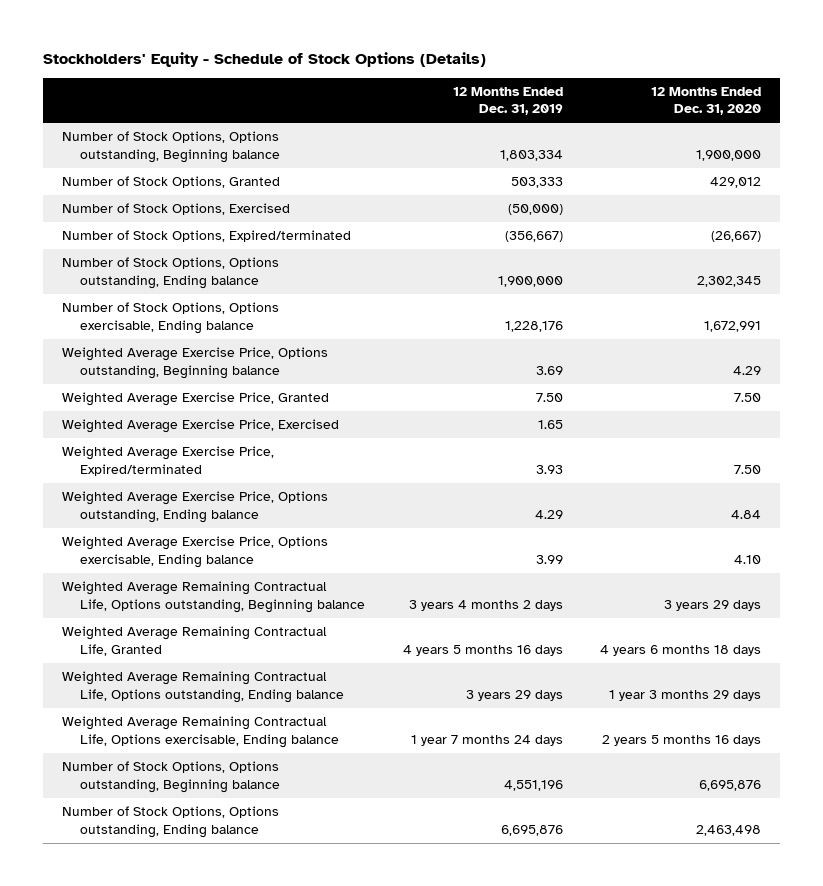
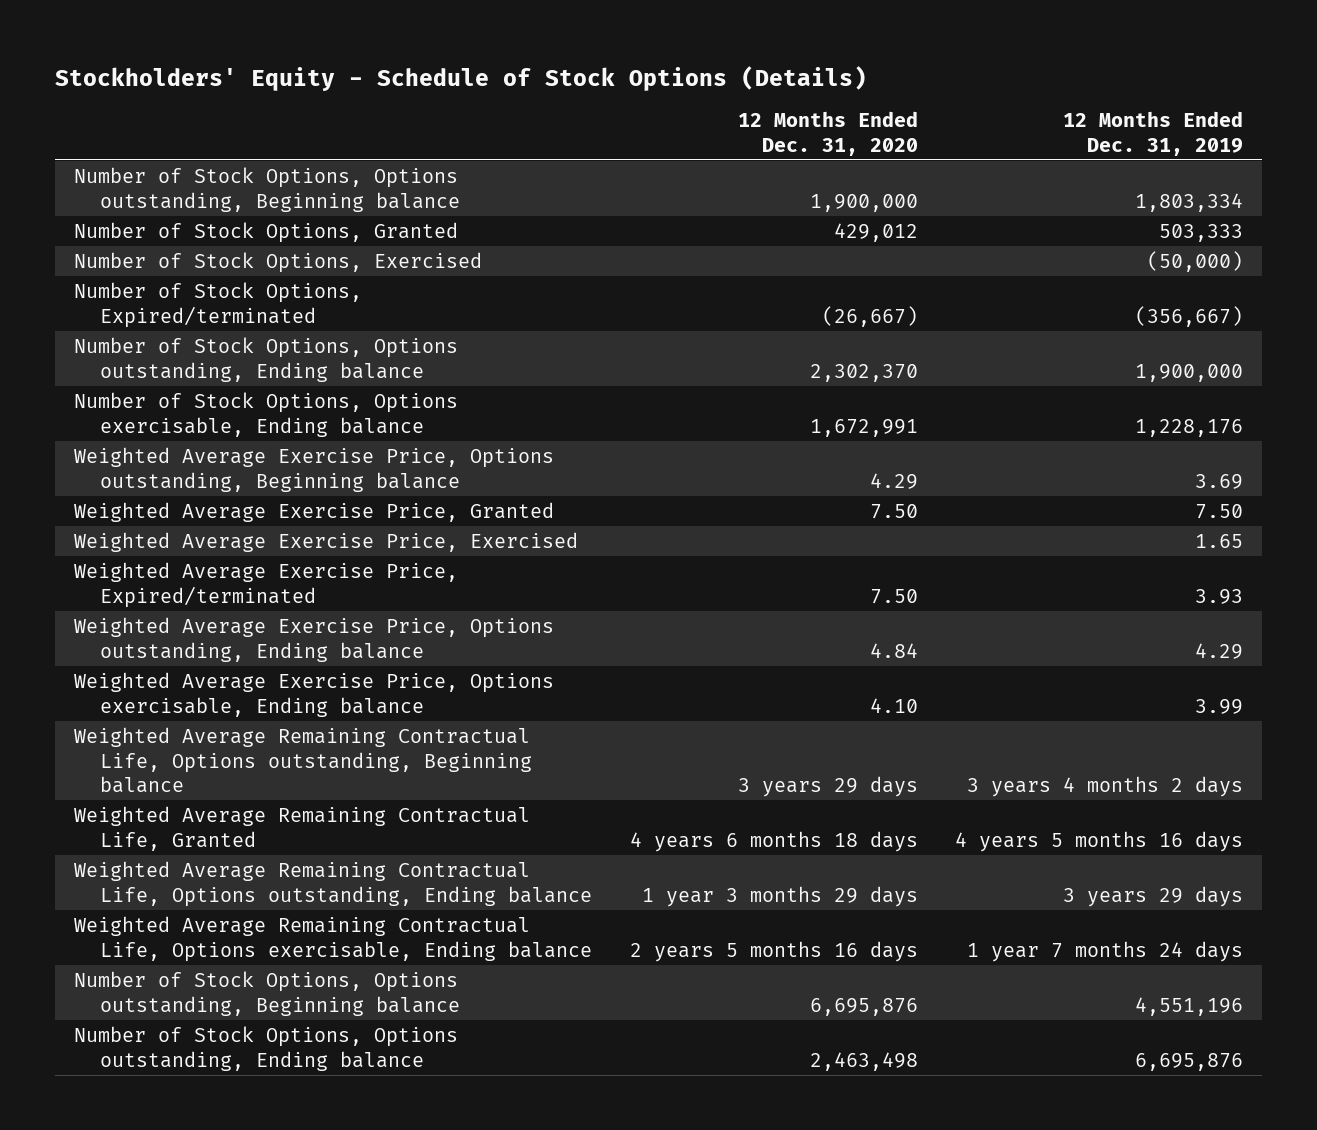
[696,275,761,287] 2,302,345 -> [809,363,918,382] 2,302,370

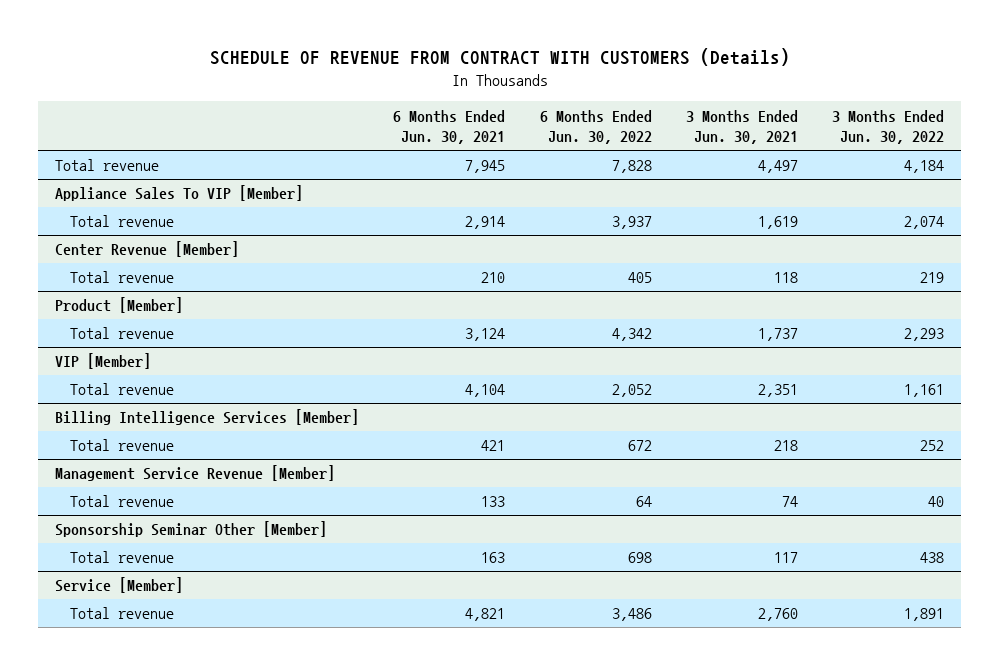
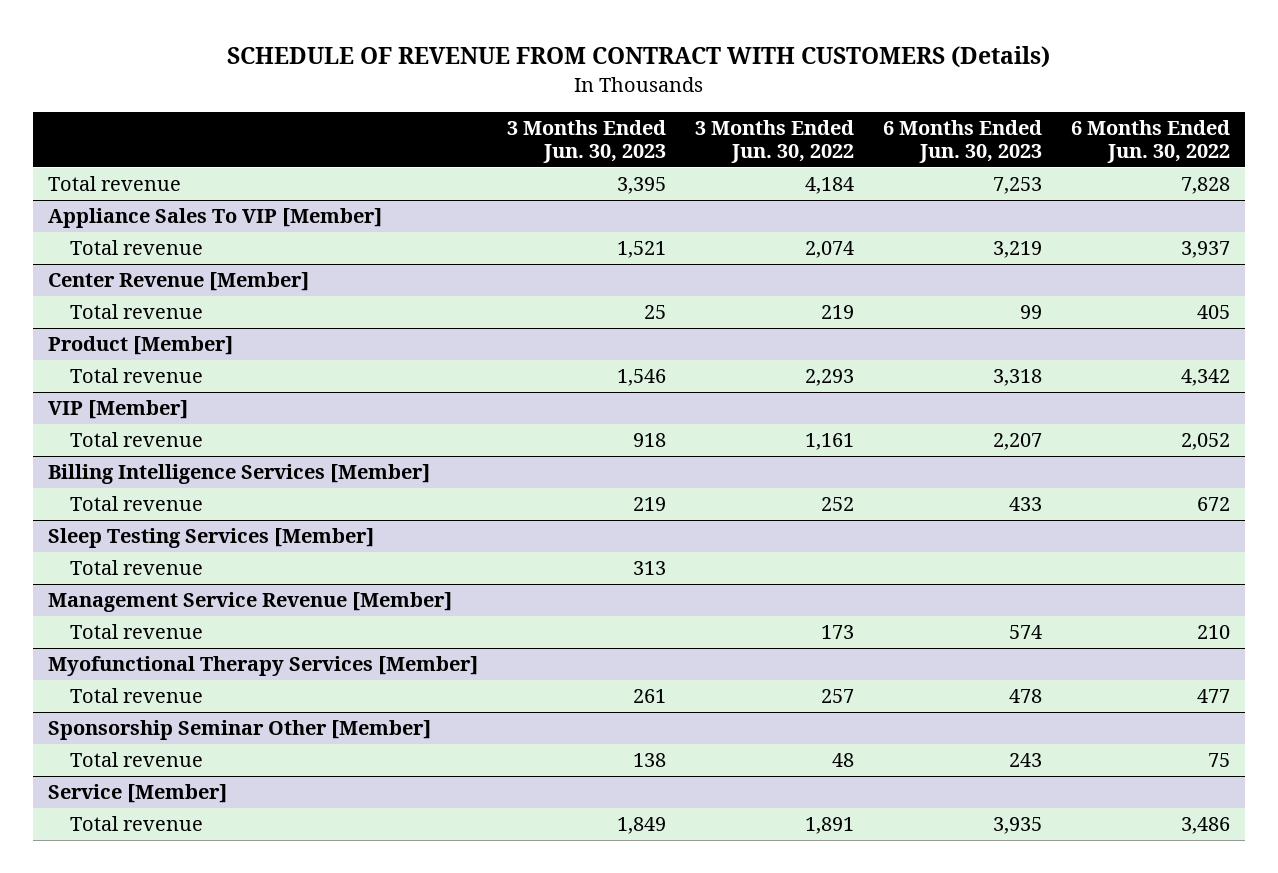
[393,109,506,145] 6 Months Ended Jun. 30, 2021 -> none
[685,109,798,145] 3 Months Ended Jun. 30, 2021 -> none
none -> [506,119,666,164] 3 Months Ended Jun. 30, 2023
none -> [882,119,1042,164] 6 Months Ended Jun. 30, 2023
none -> [47,528,374,549] Sleep Testing Services [Member]
none -> [69,560,203,576] Total revenue
[635,496,652,508] 64 -> [1197,625,1231,640] 210
[928,496,945,508] 40 -> [820,625,854,640] 173
none -> [47,656,478,677] Myofunctional Therapy Services [Member]
none -> [69,688,203,704] Total revenue
[627,552,652,564] 698 -> [1208,753,1231,768] 75
[920,552,945,564] 438 -> [831,753,854,768] 48

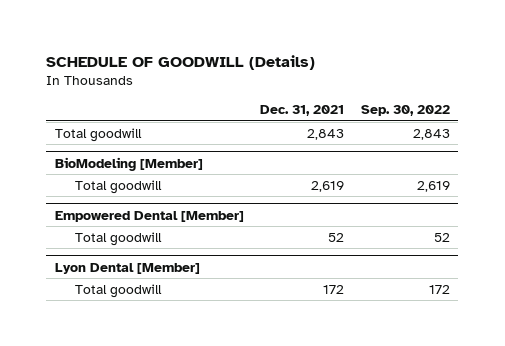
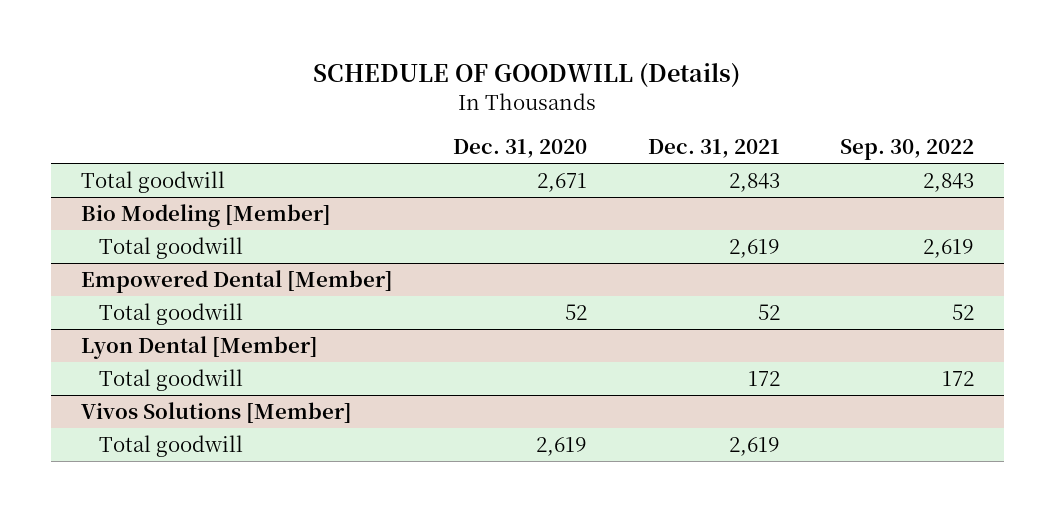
none -> [453,139,588,159] Dec. 31, 2020
[54,156,203,171] BioModeling [Member] -> [80,203,331,227] Bio Modeling [Member]
none -> [80,401,352,423] Vivos Solutions [Member]
none -> [99,434,244,457] Total goodwill

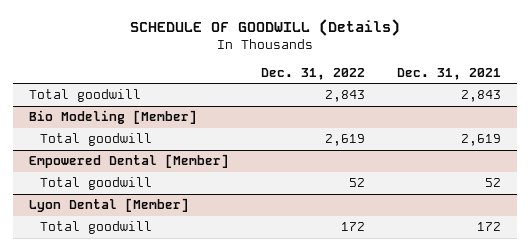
[453,139,588,159] Dec. 31, 2020 -> none
[839,139,974,161] Sep. 30, 2022 -> none
none -> [260,67,365,80] Dec. 31, 2022
[80,401,352,423] Vivos Solutions [Member] -> none
[99,434,244,457] Total goodwill -> none

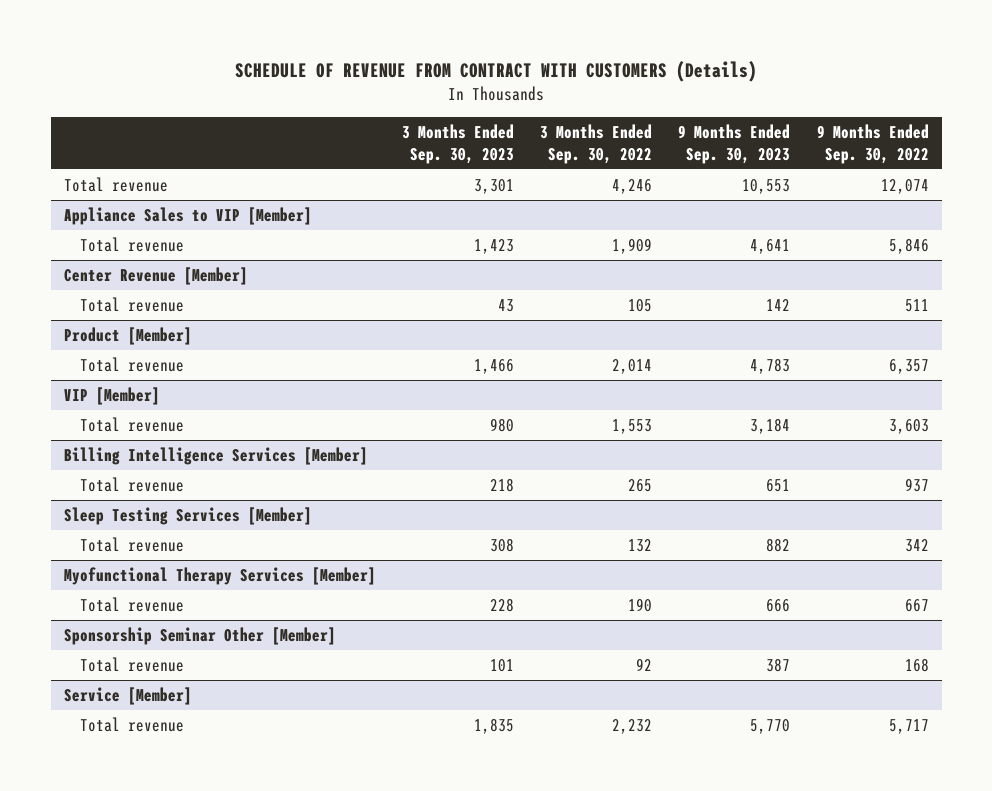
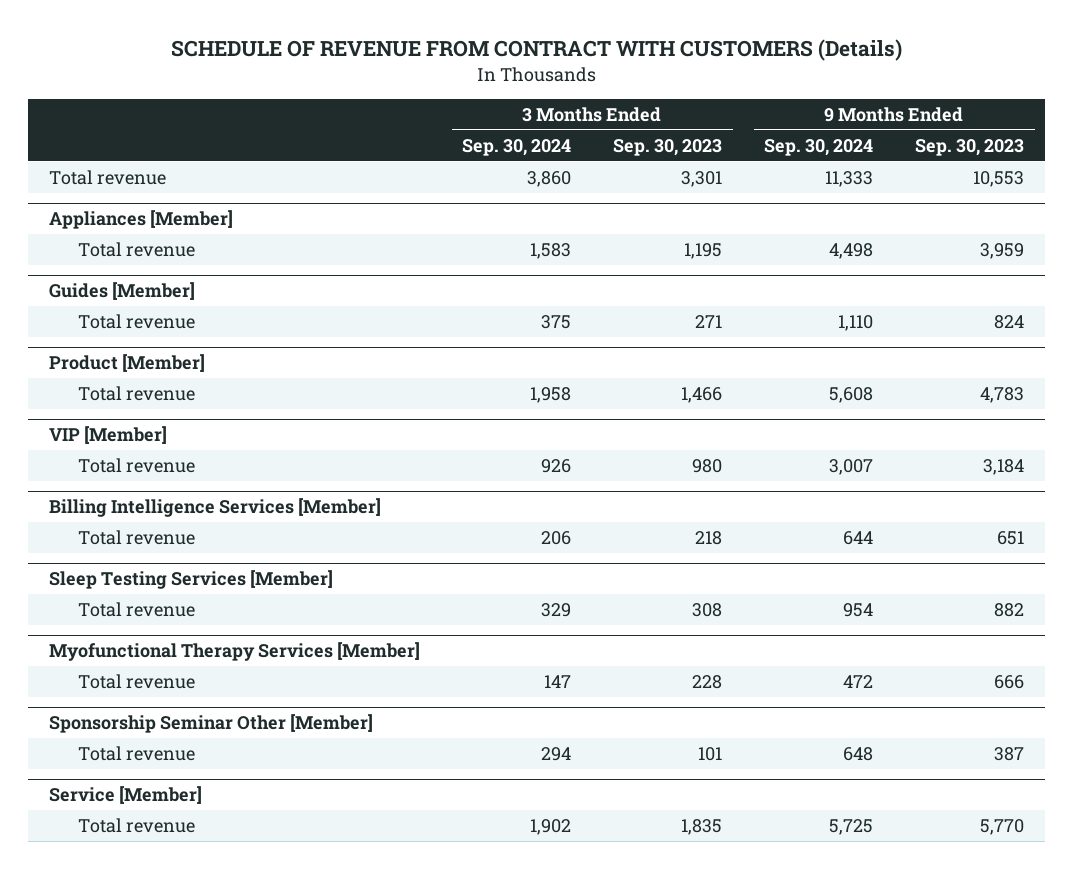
[540,124,653,164] 3 Months Ended Sep. 30, 2022 -> none
[816,124,929,164] 9 Months Ended Sep. 30, 2022 -> none
none -> [462,138,572,156] Sep. 30, 2024
none -> [764,138,874,156] Sep. 30, 2024
[63,206,312,225] Appliance Sales to VIP [Member] -> none
[63,266,248,285] Center Revenue [Member] -> none
none -> [49,210,234,230] Appliances [Member]
[473,238,514,254] 1,423 -> [684,242,723,259] 1,195
[750,238,791,254] 4,641 -> [980,242,1025,259] 3,959
none -> [49,282,196,301] Guides [Member]
[497,298,514,312] 43 -> [695,314,723,328] 271
[766,298,791,311] 142 -> [994,314,1025,329] 824

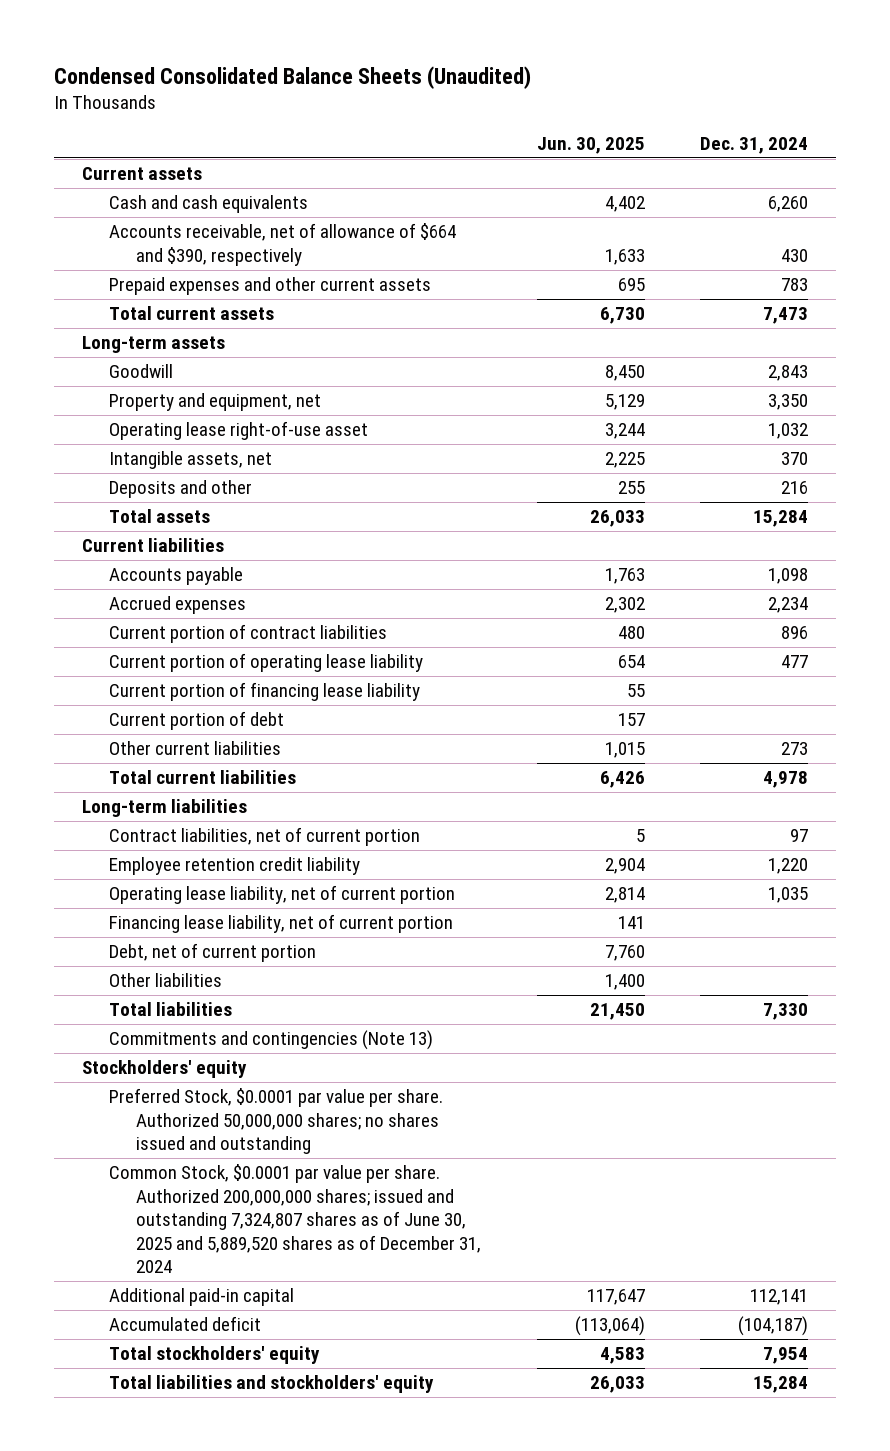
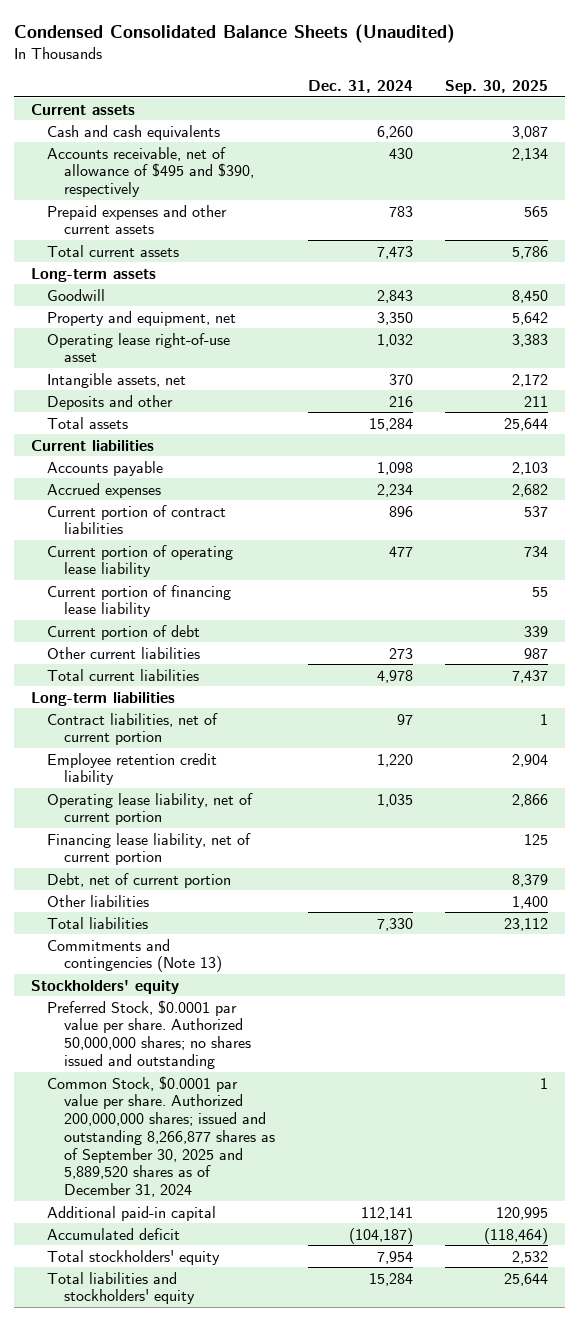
[536,136,645,154] Jun. 30, 2025 -> none
none -> [445,79,549,94] Sep. 30, 2025
[108,223,456,266] Accounts receivable, net of allowance of $664 and $390, respectively -> [47,146,254,198] Accounts receivable, net of allowance of $495 and $390, respectively
[108,1164,481,1274] Common Stock, $0.0001 par value per share. Authorized 200,000,000 shares; issued and outstanding 7,324,807 shares as of June 30, 2025 and 5,889,520 shares as of December 31, 2024 -> [47,1075,275,1198] Common Stock, $0.0001 par value per share. Authorized 200,000,000 shares; issued and outstanding 8,266,877 shares as of September 30, 2025 and 5,889,520 shares as of December 31, 2024

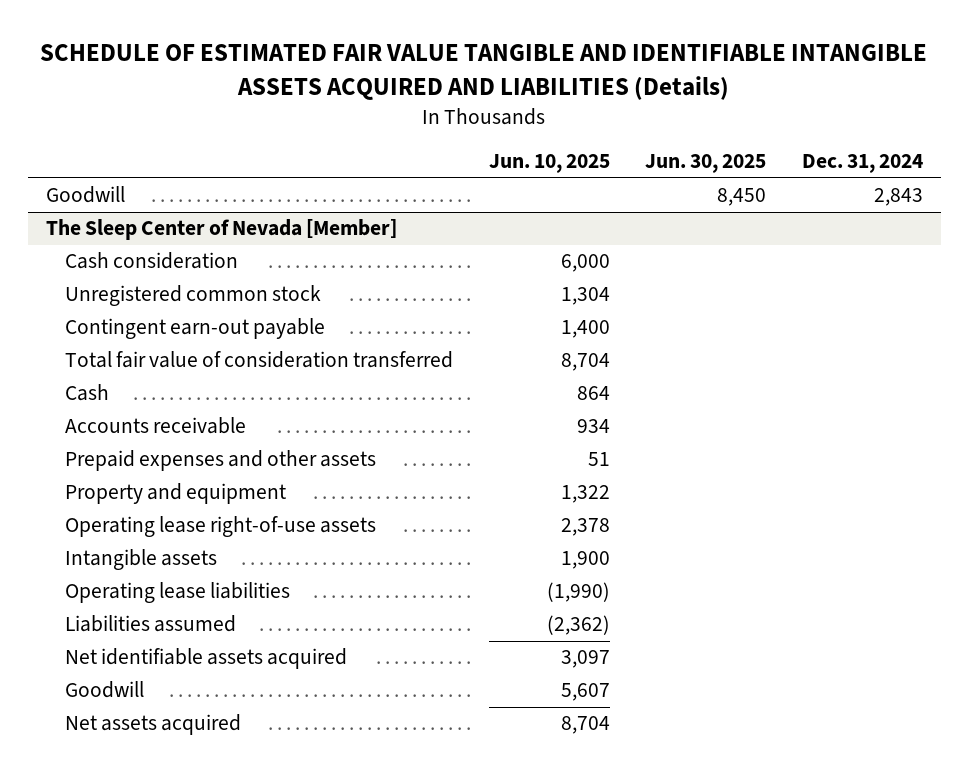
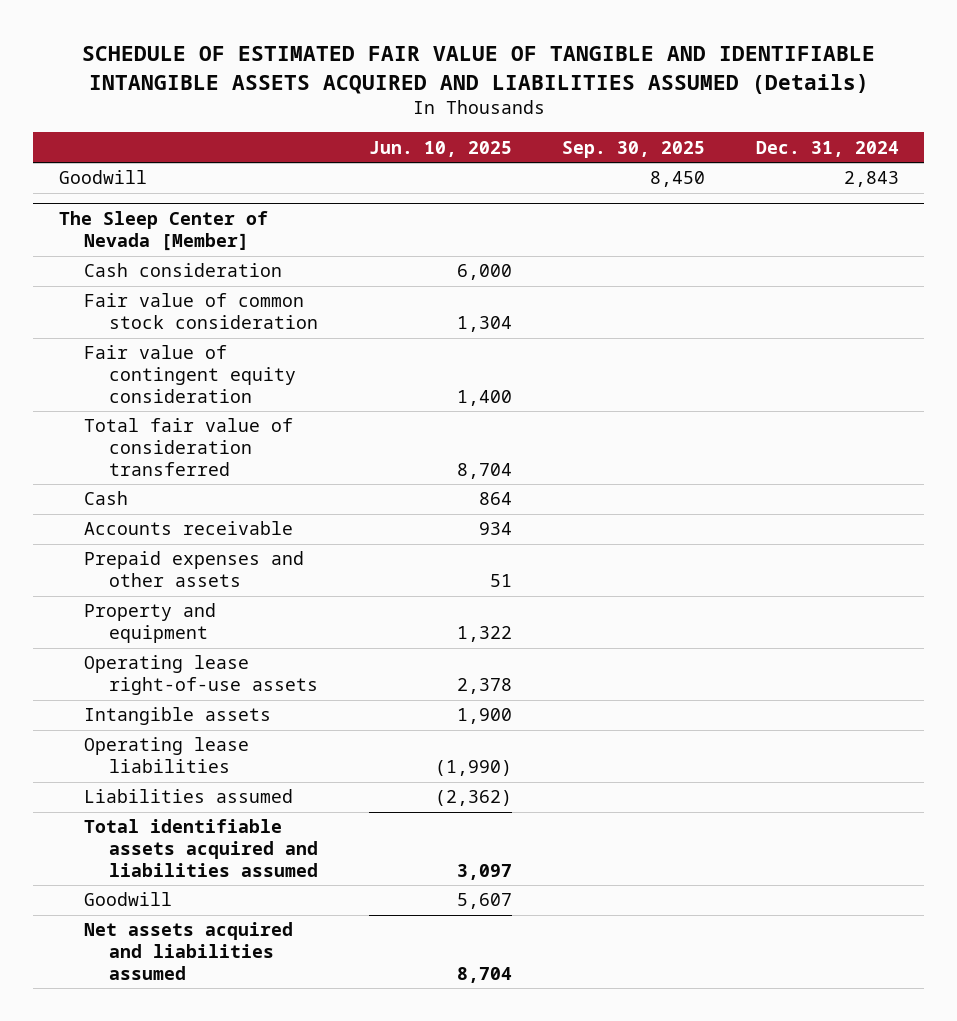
[40,44,928,100] SCHEDULE OF ESTIMATED FAIR VALUE TANGIBLE AND IDENTIFIABLE INTANGIBLE ASSETS ACQUIRED AND LIABILITIES (Details) -> [81,46,875,94] SCHEDULE OF ESTIMATED FAIR VALUE OF TANGIBLE AND IDENTIFIABLE INTANGIBLE ASSETS ACQUIRED AND LIABILITIES ASSUMED (Details)
[645,154,767,174] Jun. 30, 2025 -> none
none -> [562,140,706,158] Sep. 30, 2025
[64,285,321,307] Unregistered common stock -> [83,293,319,330] Fair value of common stock consideration
[64,318,325,340] Contingent earn-out payable -> [83,345,297,404] Fair value of contingent equity consideration
[64,648,347,670] Net identifiable assets acquired -> [83,819,319,878] Total identifiable assets acquired and liabilities assumed
[64,714,241,736] Net assets acquired -> [83,922,293,981] Net assets acquired and liabilities assumed

